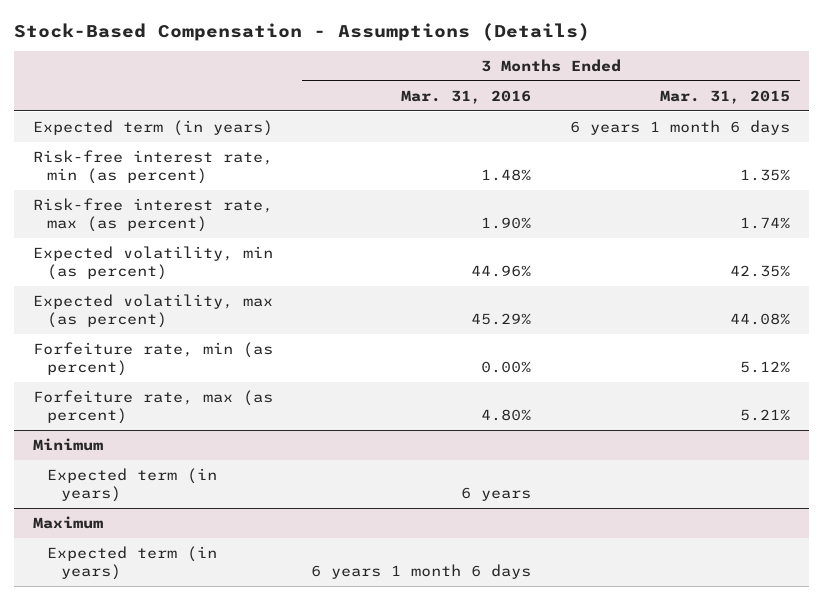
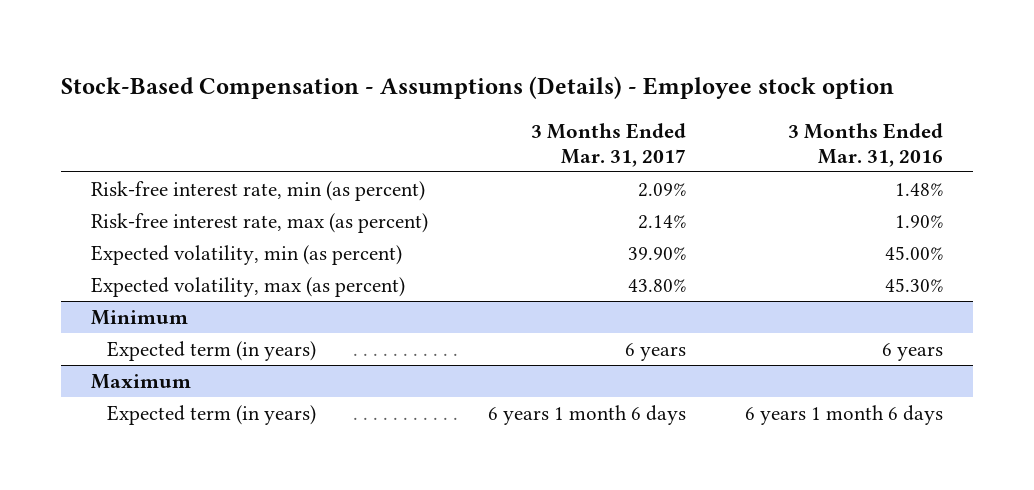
[13,22,590,41] Stock-Based Compensation - Assumptions (Details) -> [61,75,895,99] Stock-Based Compensation - Assumptions (Details) - Employee stock option
[659,89,790,104] Mar. 31, 2015 -> none
none -> [530,122,686,167] 3 Months Ended Mar. 31, 2017
[32,119,273,136] Expected term (in years) -> none
[32,341,273,377] Forfeiture rate, min (as percent) -> none
[32,389,273,425] Forfeiture rate, max (as percent) -> none
[471,265,532,278] 44.96% -> [884,246,943,261] 45.00%
[471,313,532,326] 45.29% -> [884,278,943,293] 45.30%

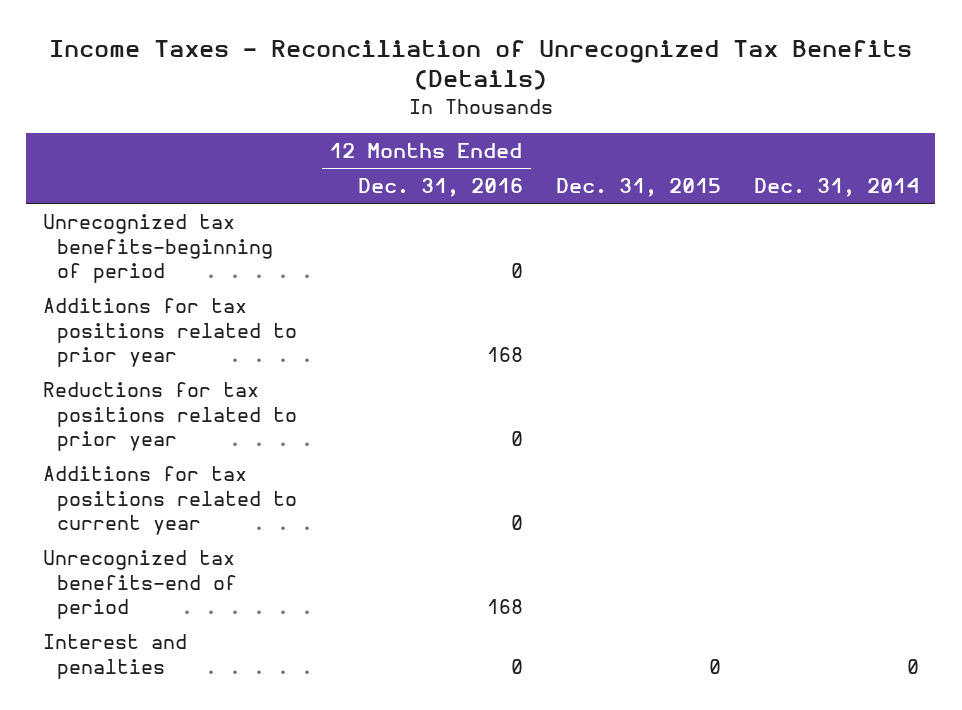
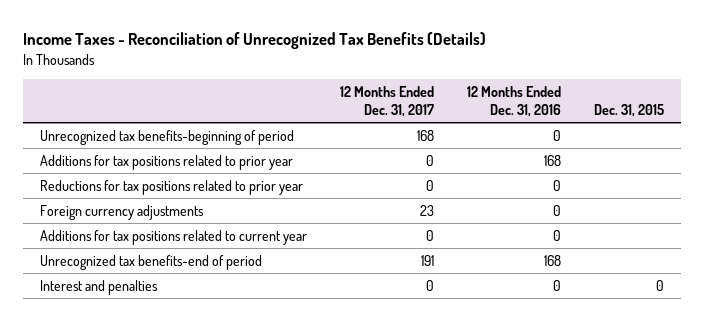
[753,178,919,198] Dec. 31, 2014 -> none
none -> [340,85,435,117] 12 Months Ended Dec. 31, 2017
none -> [39,204,204,220] Foreign currency adjustments

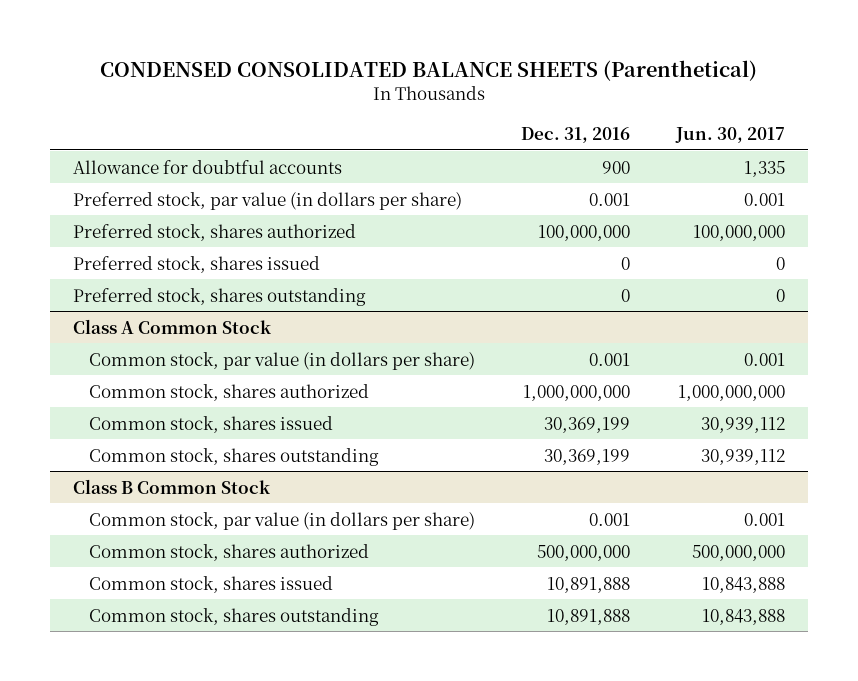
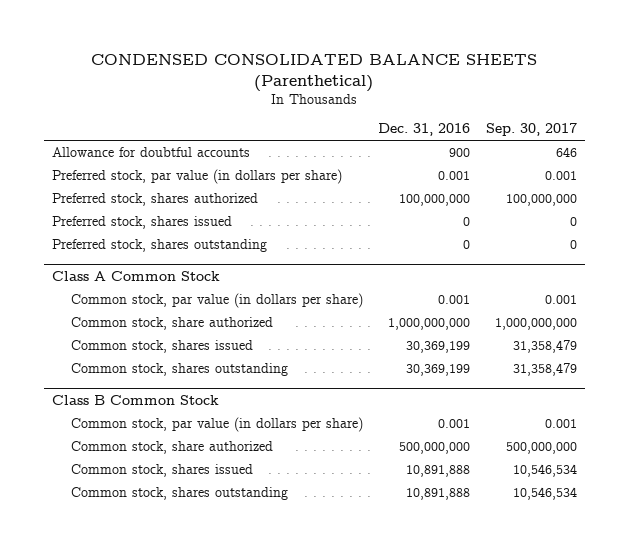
[675,126,786,143] Jun. 30, 2017 -> none
none -> [486,123,578,137] Sep. 30, 2017
[89,383,370,401] Common stock, shares authorized -> [70,317,273,331] Common stock, share authorized
[89,543,370,561] Common stock, shares authorized -> [70,441,273,455] Common stock, share authorized

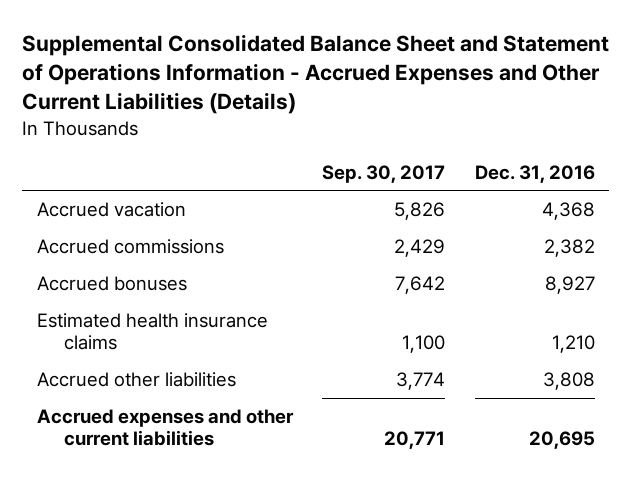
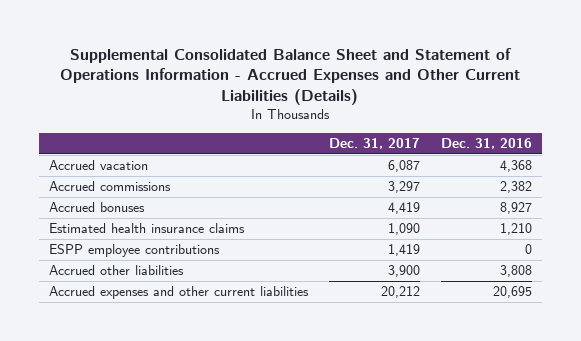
[322,164,446,183] Sep. 30, 2017 -> none
none -> [328,137,420,149] Dec. 31, 2017
none -> [49,244,221,258] ESPP employee contributions

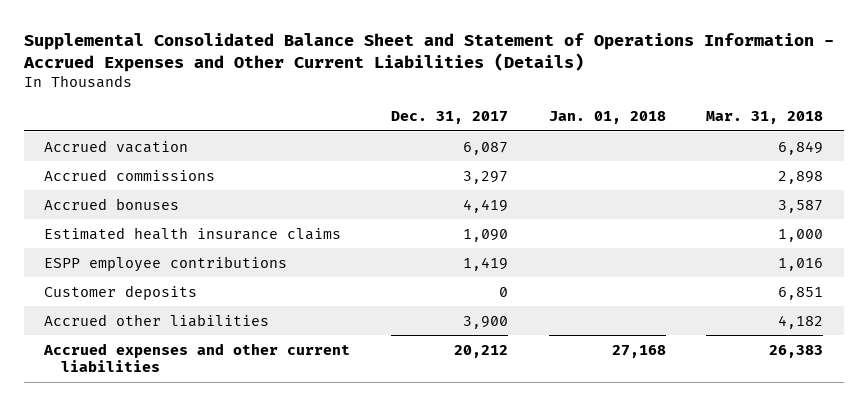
[440,137,532,149] Dec. 31, 2016 -> none
none -> [548,111,666,125] Jan. 01, 2018
none -> [706,111,824,125] Mar. 31, 2018
none -> [43,284,197,300] Customer deposits

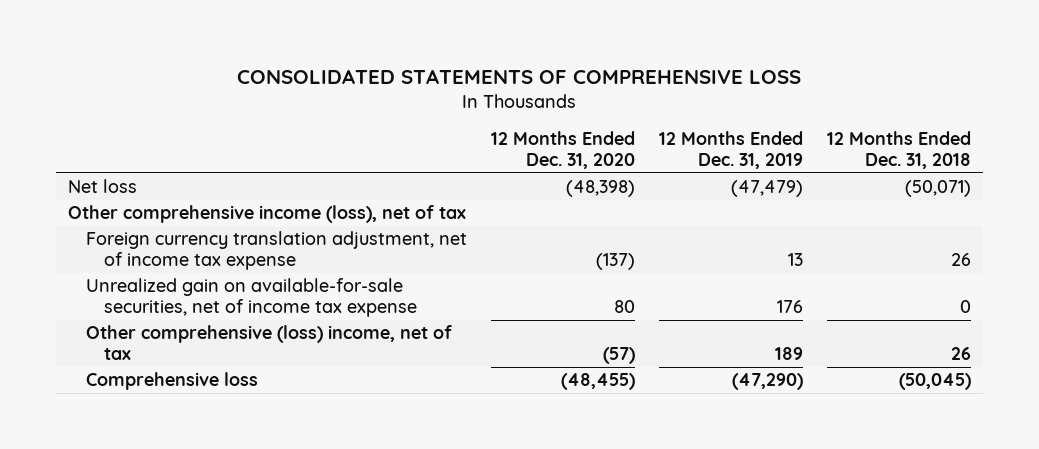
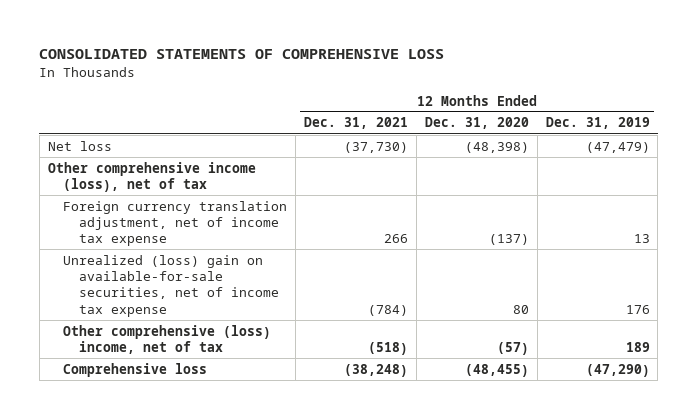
[827,131,972,169] 12 Months Ended Dec. 31, 2018 -> none
none -> [303,117,408,130] Dec. 31, 2021
[86,278,418,318] Unrealized gain on available-for-sale securities, net of income tax expense -> [63,254,279,317] Unrealized (loss) gain on available-for-sale securities, net of income tax expense

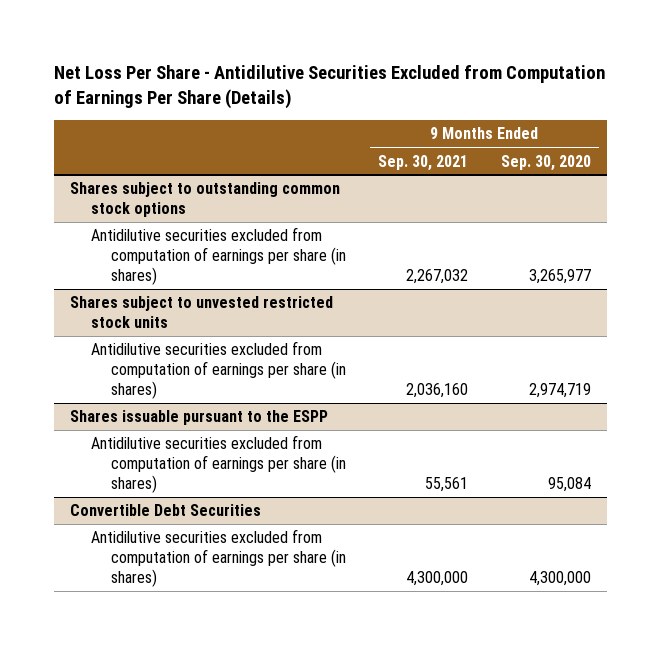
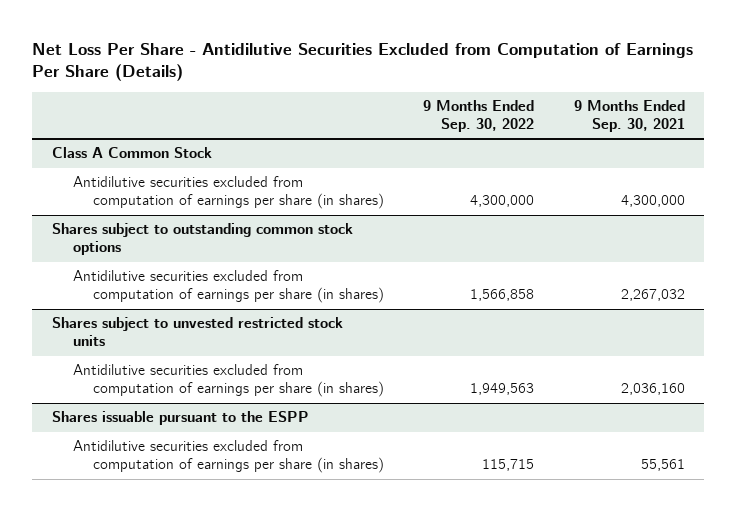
[500,154,591,171] Sep. 30, 2020 -> none
none -> [423,100,535,133] 9 Months Ended Sep. 30, 2022
none -> [52,147,213,159] Class A Common Stock
none -> [72,176,385,210] Antidilutive securities excluded from computation of earnings per share (in shares)
[70,504,262,517] Convertible Debt Securities -> none
[90,529,347,588] Antidilutive securities excluded from computation of earnings per share (in shares) -> none

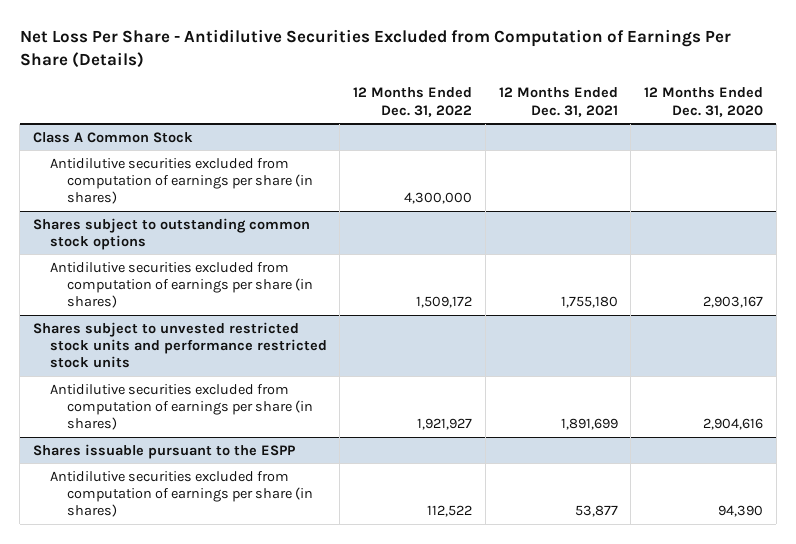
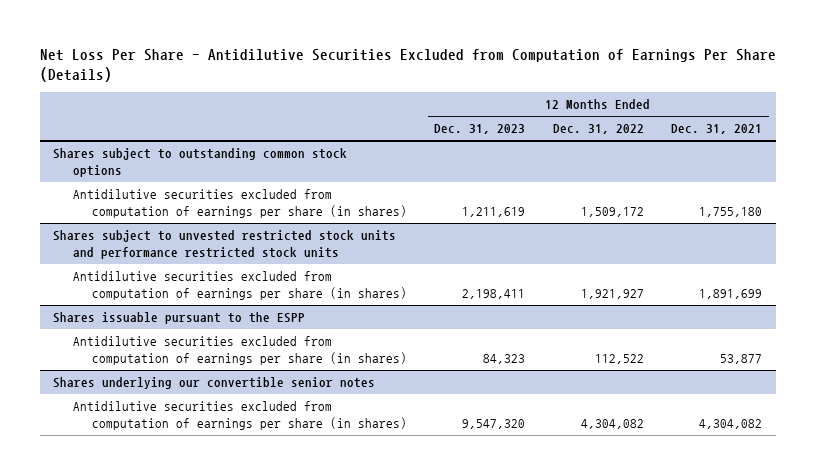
[644,87,764,117] 12 Months Ended Dec. 31, 2020 -> none
none -> [434,124,526,135] Dec. 31, 2023
[33,131,194,143] Class A Common Stock -> none
[49,157,313,205] Antidilutive securities excluded from computation of earnings per share (in shares) -> none
none -> [53,377,376,390] Shares underlying our convertible senior notes
none -> [72,401,408,430] Antidilutive securities excluded from computation of earnings per share (in shares)

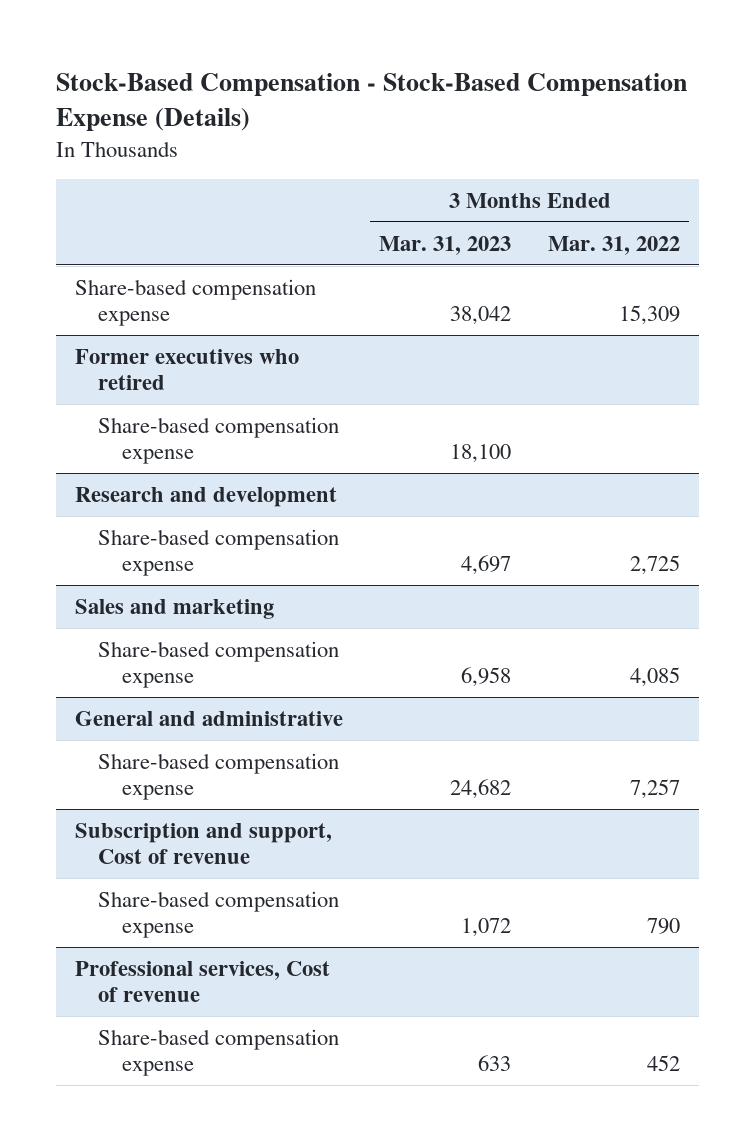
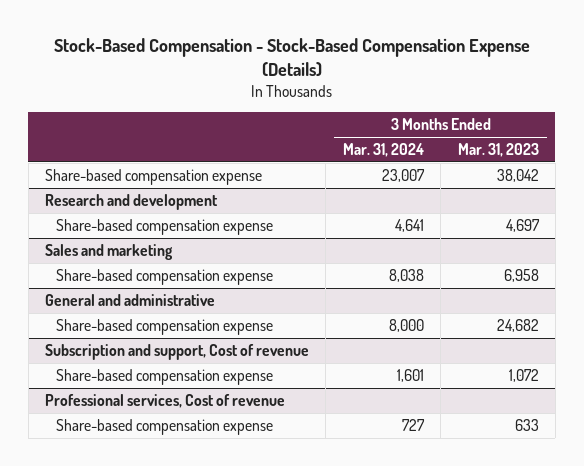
[548,235,681,255] Mar. 31, 2022 -> none
none -> [342,143,424,158] Mar. 31, 2024
[74,348,299,390] Former executives who retired -> none
[98,416,340,464] Share-based compensation expense -> none

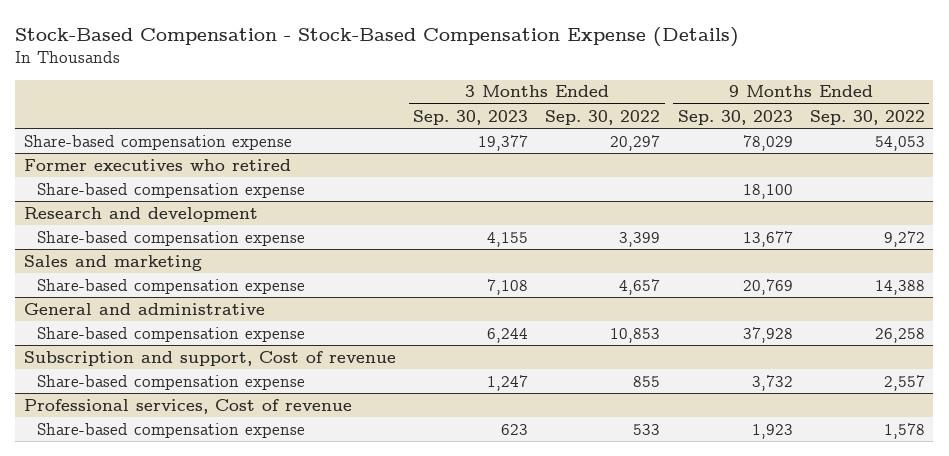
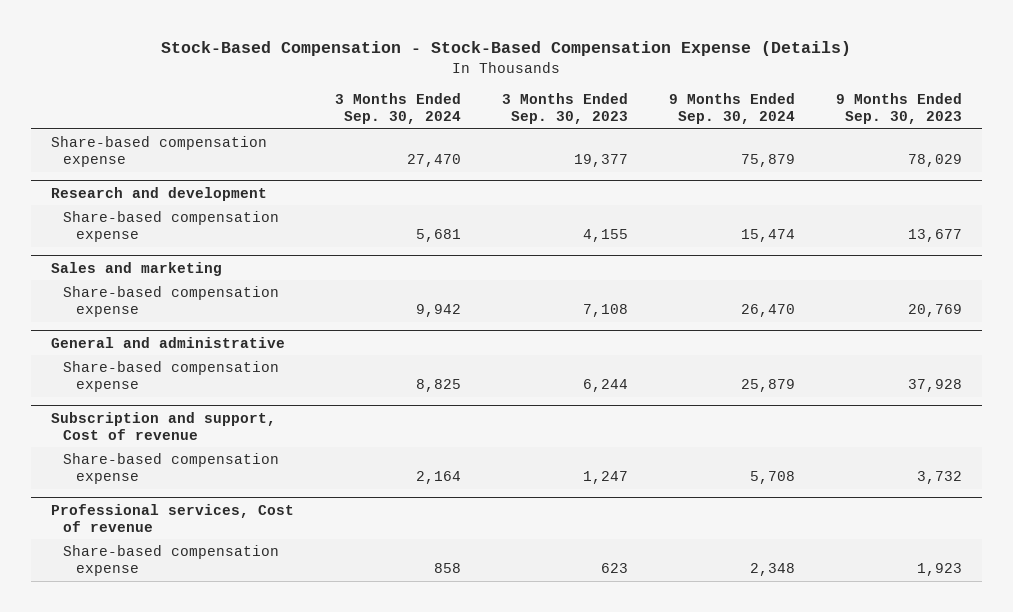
[545,109,661,125] Sep. 30, 2022 -> none
[809,109,925,125] Sep. 30, 2022 -> none
none -> [334,93,461,125] 3 Months Ended Sep. 30, 2024
none -> [668,93,795,125] 9 Months Ended Sep. 30, 2024
[24,158,292,171] Former executives who retired -> none
[36,182,305,198] Share-based compensation expense -> none

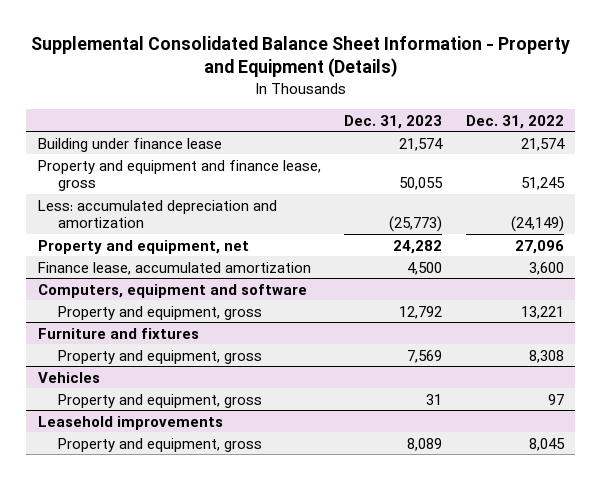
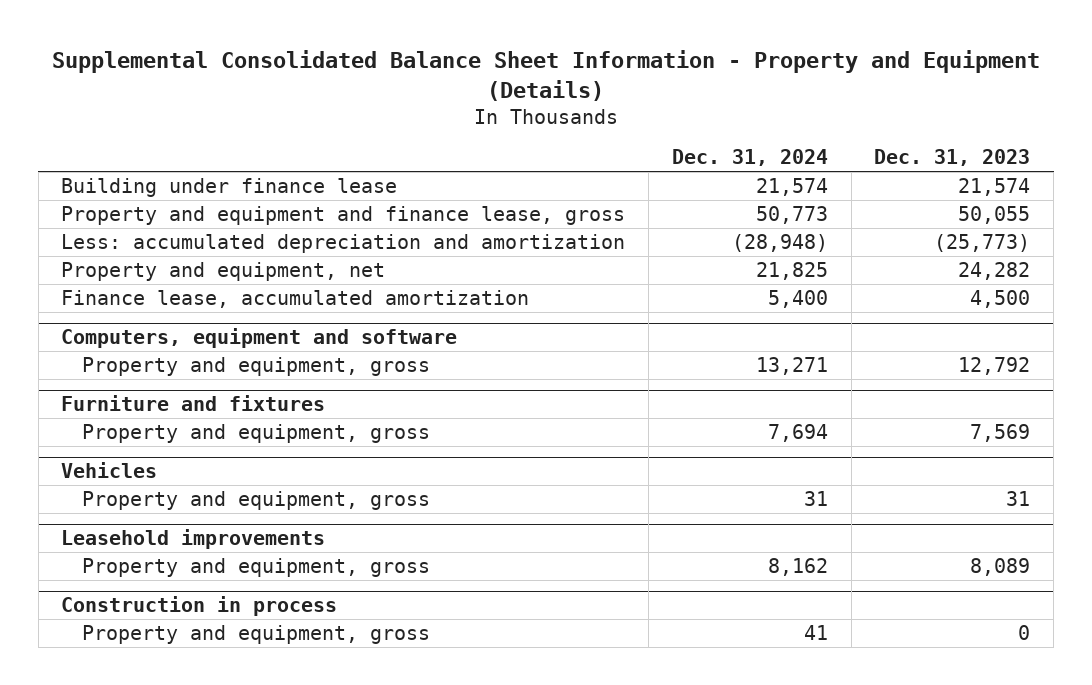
[465,114,564,129] Dec. 31, 2022 -> none
none -> [671,149,828,167] Dec. 31, 2024
none -> [61,596,338,617] Construction in process
none -> [81,624,430,644] Property and equipment, gross

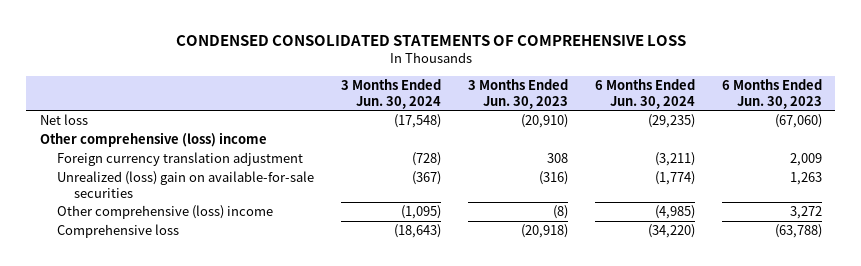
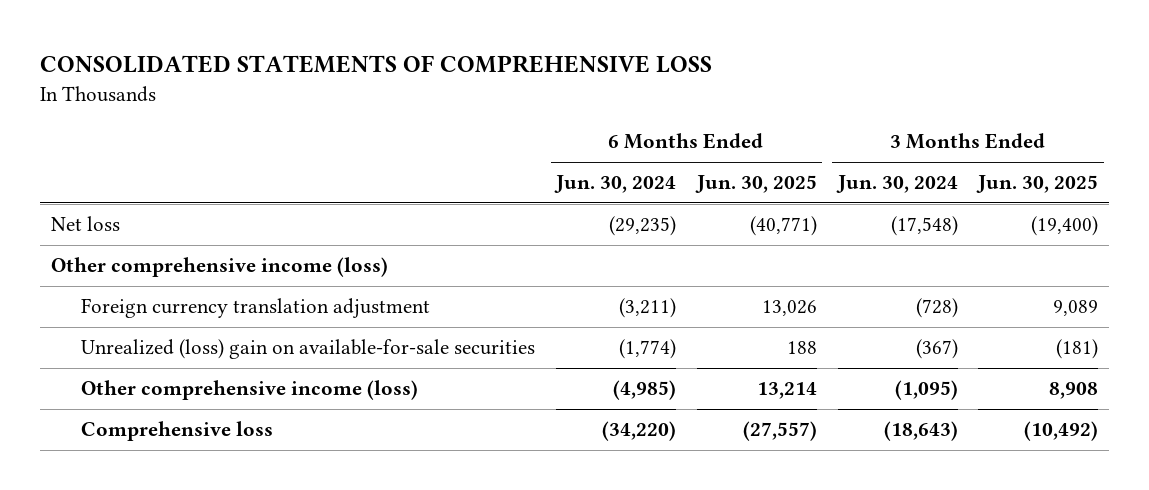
[175,34,686,46] CONDENSED CONSOLIDATED STATEMENTS OF COMPREHENSIVE LOSS -> [40,55,713,74] CONSOLIDATED STATEMENTS OF COMPREHENSIVE LOSS
[467,79,568,109] 3 Months Ended Jun. 30, 2023 -> none
[721,79,822,109] 6 Months Ended Jun. 30, 2023 -> none
none -> [694,175,817,194] Jun. 30, 2025
none -> [976,175,1099,194] Jun. 30, 2025
[39,132,267,148] Other comprehensive (loss) income -> [50,257,388,278] Other comprehensive income (loss)
[56,205,273,220] Other comprehensive (loss) income -> [81,380,419,401] Other comprehensive income (loss)

